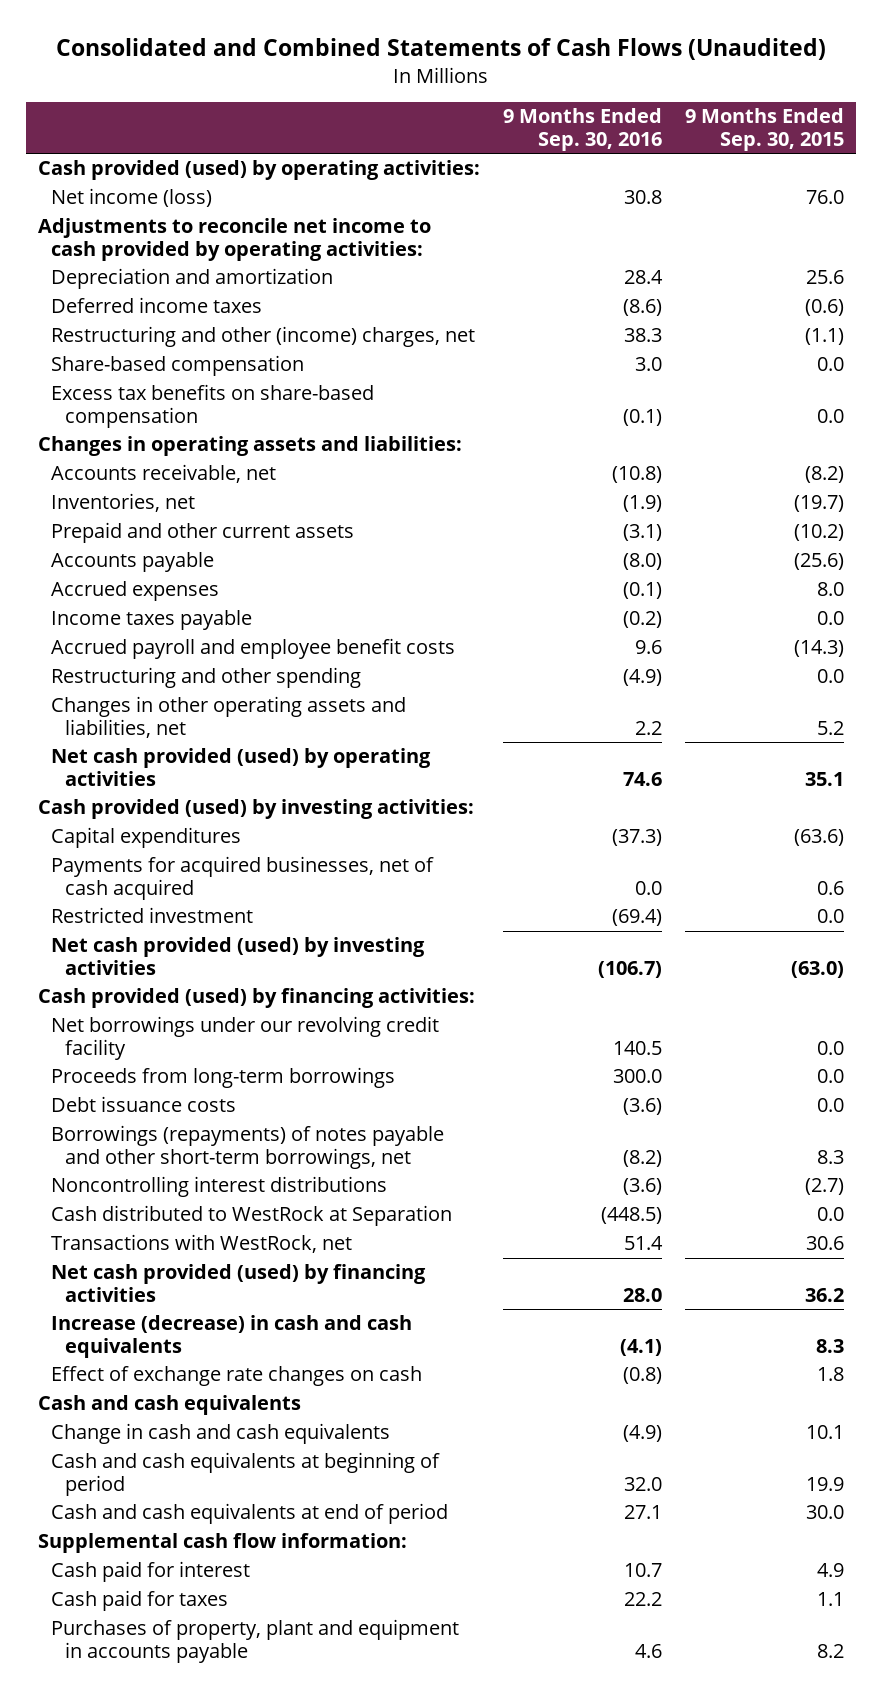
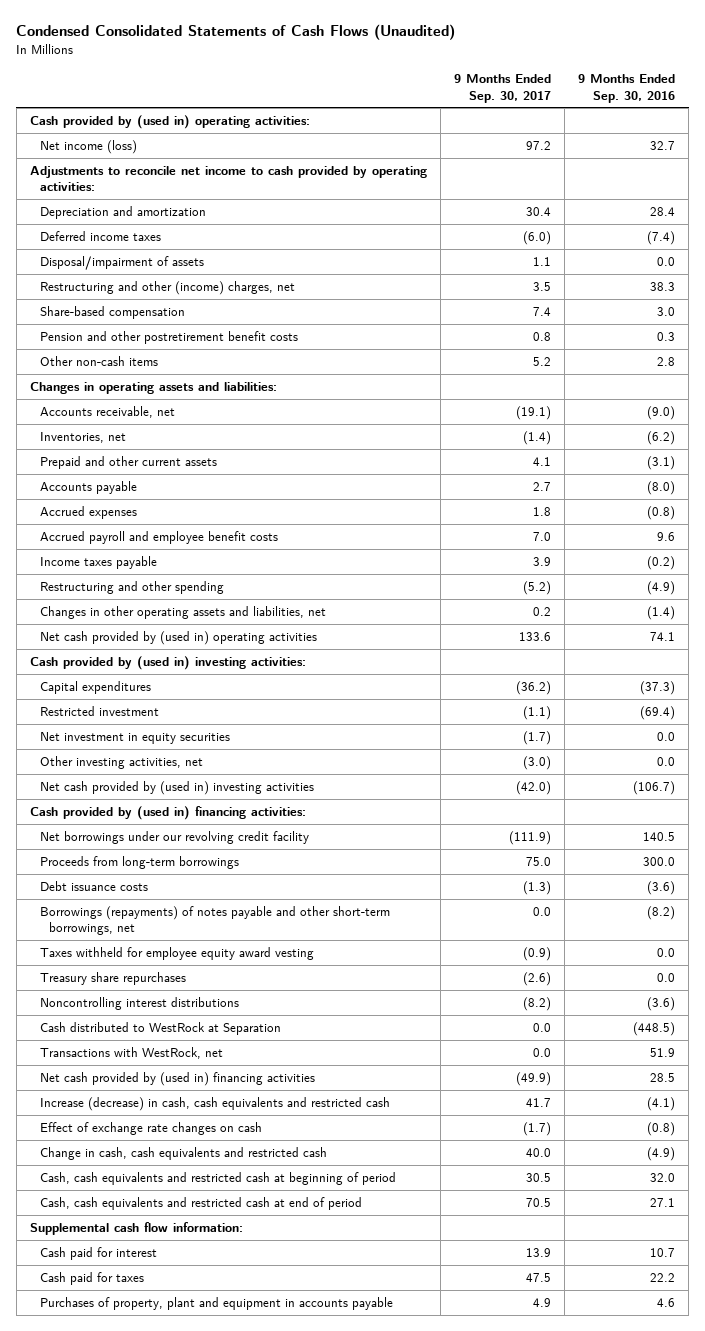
[55,38,826,61] Consolidated and Combined Statements of Cash Flows (Unaudited) -> [16,24,456,41] Condensed Consolidated Statements of Cash Flows (Unaudited)
[684,108,844,151] 9 Months Ended Sep. 30, 2015 -> none
none -> [453,74,551,103] 9 Months Ended Sep. 30, 2017
[37,160,480,181] Cash provided (used) by operating activities: -> [29,114,310,129] Cash provided by (used in) operating activities:
[623,190,662,205] 30.8 -> [650,140,676,150] 32.7
[622,299,662,317] (8.6) -> [647,230,676,245] (7.4)
none -> [39,255,204,270] Disposal/impairment of assets
[51,384,375,428] Excess tax benefits on share-based compensation -> none
none -> [39,330,298,344] Pension and other postretirement benefit costs
none -> [39,355,158,366] Other non-cash items
[611,466,662,484] (10.8) -> [647,405,676,420] (9.0)
[622,495,662,513] (1.9) -> [647,430,676,445] (6.2)
[622,582,662,600] (0.1) -> [647,505,676,520] (0.8)
[51,610,253,631] Income taxes payable -> [39,555,157,569] Income taxes payable
[634,720,662,735] 2.2 -> [647,605,676,620] (1.4)
[51,748,432,786] Net cash provided (used) by operating activities -> [39,630,317,645] Net cash provided by (used in) operating activities
[622,771,662,786] 74.6 -> [650,631,676,641] 74.1
[37,799,474,820] Cash provided (used) by investing activities: -> [29,655,306,670] Cash provided by (used in) investing activities:
[51,856,435,900] Payments for acquired businesses, net of cash acquired -> none
none -> [39,731,230,744] Net investment in equity securities
none -> [39,755,203,769] Other investing activities, net
[51,937,426,975] Net cash provided (used) by investing activities -> [39,780,314,795] Net cash provided by (used in) investing activities
[37,988,475,1009] Cash provided (used) by financing activities: -> [29,805,306,820] Cash provided by (used in) financing activities:
none -> [39,946,314,960] Taxes withheld for employee equity award vesting
none -> [39,971,186,985] Treasury share repurchases
[623,1236,663,1251] 51.4 -> [650,1047,676,1057] 51.9
[51,1264,427,1302] Net cash provided (used) by financing activities -> [39,1071,315,1086] Net cash provided by (used in) financing activities
[622,1287,662,1302] 28.0 -> [650,1072,676,1082] 28.5
[51,1315,413,1358] Increase (decrease) in cash and cash equivalents -> [39,1096,390,1111] Increase (decrease) in cash, cash equivalents and restricted cash
[37,1395,301,1416] Cash and cash equivalents -> none
[51,1423,391,1445] Change in cash and cash equivalents -> [39,1146,327,1160] Change in cash, cash equivalents and restricted cash
[51,1452,441,1496] Cash and cash equivalents at beginning of period -> [39,1171,396,1185] Cash, cash equivalents and restricted cash at beginning of period
[51,1503,449,1525] Cash and cash equivalents at end of period -> [39,1196,362,1210] Cash, cash equivalents and restricted cash at end of period

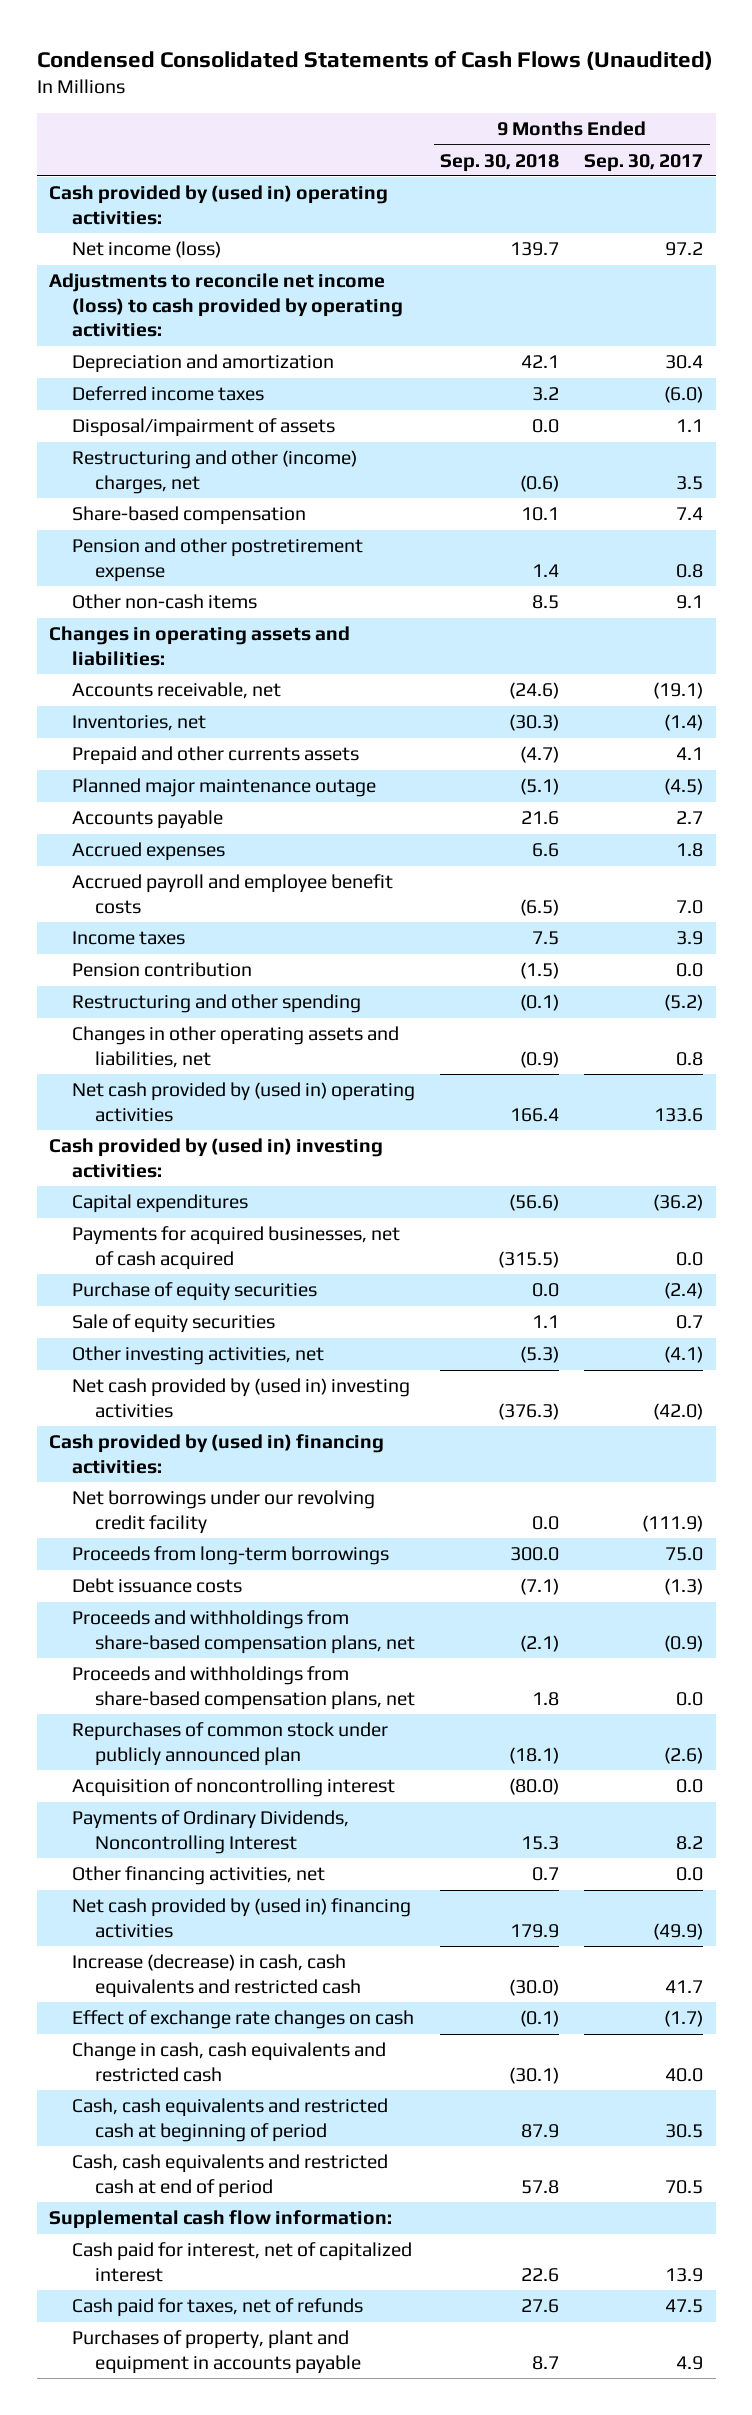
[578,74,676,103] 9 Months Ended Sep. 30, 2016 -> none
none -> [440,153,560,172] Sep. 30, 2018
[29,165,427,192] Adjustments to reconcile net income to cash provided by operating activities: -> [49,273,404,338] Adjustments to reconcile net income (loss) to cash provided by operating activities:
[39,330,298,344] Pension and other postretirement benefit costs -> [72,538,364,582] Pension and other postretirement expense
[532,356,551,366] 5.2 -> [676,595,704,610] 9.1
[39,455,217,469] Prepaid and other current assets -> [72,746,360,766] Prepaid and other currents assets
none -> [72,778,377,798] Planned major maintenance outage
[39,555,157,569] Income taxes payable -> [72,931,186,946] Income taxes
none -> [72,962,253,978] Pension contribution
[532,606,551,616] 0.2 -> [676,1051,704,1066] 0.8
[39,705,159,716] Restricted investment -> none
[39,731,230,744] Net investment in equity securities -> none
none -> [72,1226,401,1270] Payments for acquired businesses, net of cash acquired
none -> [72,1282,318,1302] Purchase of equity securities
none -> [72,1314,276,1334] Sale of equity securities
[522,755,551,770] (3.0) -> [664,1346,704,1364] (4.1)
[39,905,390,936] Borrowings (repayments) of notes payable and other short-term borrowings, net -> none
[39,1021,281,1035] Cash distributed to WestRock at Separation -> none
[39,1046,223,1059] Transactions with WestRock, net -> none
[39,946,314,960] Taxes withheld for employee equity award vesting -> [72,1610,415,1654] Proceeds and withholdings from share-based compensation plans, net
none -> [72,1666,415,1710] Proceeds and withholdings from share-based compensation plans, net
[39,971,186,985] Treasury share repurchases -> [72,1722,389,1766] Repurchases of common stock under publicly announced plan
[39,996,239,1010] Noncontrolling interest distributions -> [72,1778,396,1798] Acquisition of noncontrolling interest
[522,996,551,1011] (8.2) -> [676,1779,704,1794] 0.0
none -> [72,1810,350,1854] Payments of Ordinary Dividends, Noncontrolling Interest
none -> [72,1866,326,1886] Other financing activities, net
[39,1246,157,1260] Cash paid for interest -> [72,2242,413,2282] Cash paid for interest, net of capitalized interest
[39,1271,144,1285] Cash paid for taxes -> [72,2298,364,2318] Cash paid for taxes, net of refunds

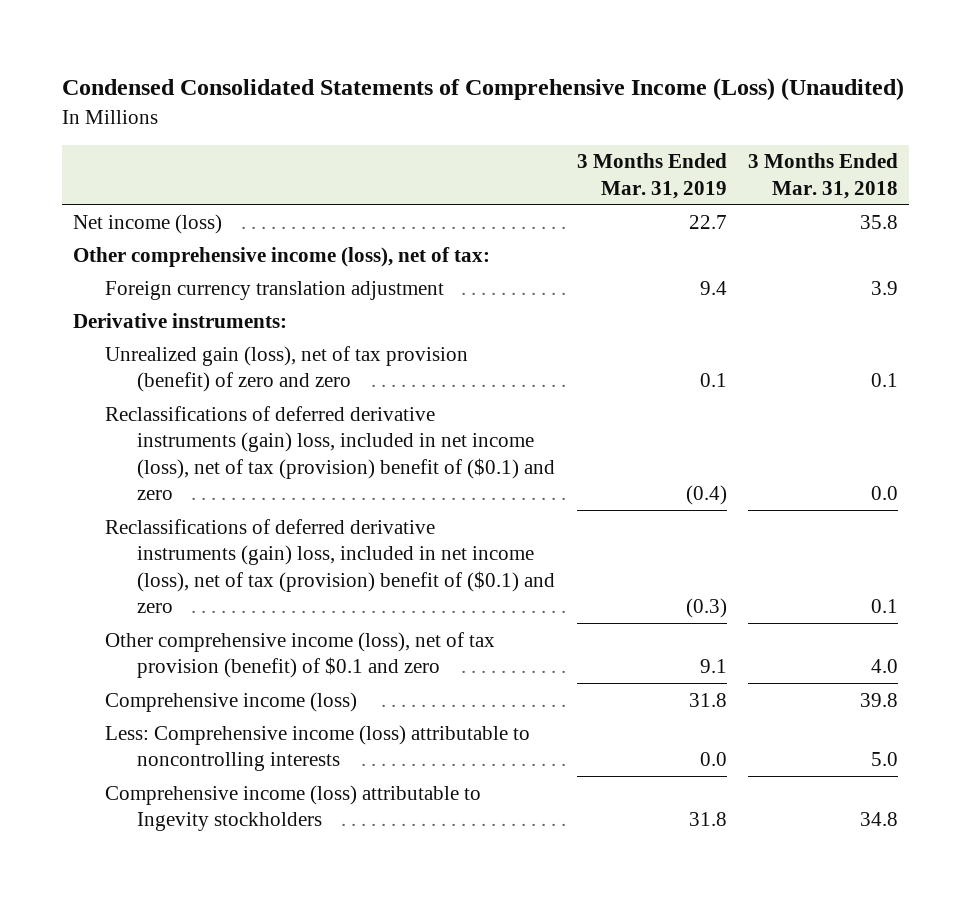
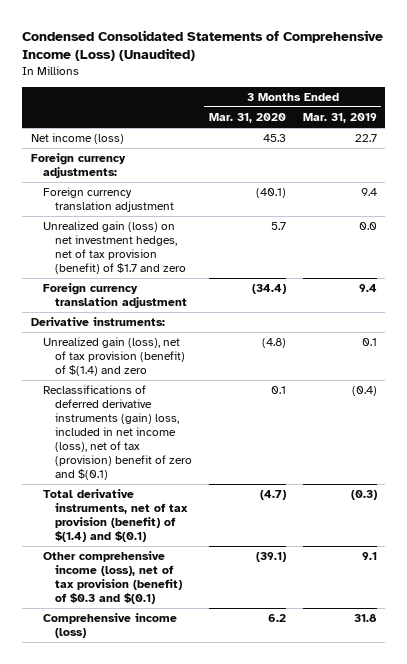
[748,153,899,199] 3 Months Ended Mar. 31, 2018 -> none
none -> [208,113,286,124] Mar. 31, 2020
[73,246,491,267] Other comprehensive income (loss), net of tax: -> none
none -> [30,153,126,179] Foreign currency adjustments:
none -> [42,221,186,274] Unrealized gain (loss) on net investment hedges, net of tax provision (benefit) of $1.7 and zero
none -> [42,283,187,309] Foreign currency translation adjustment
[105,345,469,393] Unrealized gain (loss), net of tax provision (benefit) of zero and zero -> [42,337,185,376] Unrealized gain (loss), net of tax provision (benefit) of $(1.4) and zero
[105,405,556,501] Reclassifications of deferred derivative instruments (gain) loss, included in net income (loss), net of tax (provision) benefit of ($0.1) and zero -> [42,385,192,480] Reclassifications of deferred derivative instruments (gain) loss, included in net income (loss), net of tax (provision) benefit of zero and $(0.1)
[105,518,556,614] Reclassifications of deferred derivative instruments (gain) loss, included in net income (loss), net of tax (provision) benefit of ($0.1) and zero -> [42,489,188,542] Total derivative instruments, net of tax provision (benefit) of $(1.4) and $(0.1)
[105,631,496,679] Other comprehensive income (loss), net of tax provision (benefit) of $0.1 and zero -> [42,551,182,604] Other comprehensive income (loss), net of tax provision (benefit) of $0.3 and $(0.1)
[105,724,531,772] Less: Comprehensive income (loss) attributable to noncontrolling interests -> none
[105,784,482,832] Comprehensive income (loss) attributable to Ingevity stockholders -> none

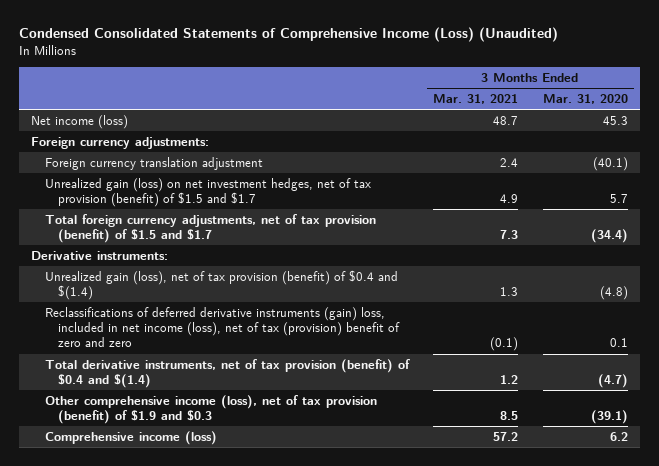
[302,113,377,124] Mar. 31, 2019 -> none
none -> [433,94,519,105] Mar. 31, 2021
[42,221,186,274] Unrealized gain (loss) on net investment hedges, net of tax provision (benefit) of $1.7 and zero -> [44,177,371,208] Unrealized gain (loss) on net investment hedges, net of tax provision (benefit) of $1.5 and $1.7
[42,283,187,309] Foreign currency translation adjustment -> [44,213,376,244] Total foreign currency adjustments, net of tax provision (benefit) of $1.5 and $1.7
[42,337,185,376] Unrealized gain (loss), net of tax provision (benefit) of $(1.4) and zero -> [44,269,398,301] Unrealized gain (loss), net of tax provision (benefit) of $0.4 and $(1.4)
[42,385,192,480] Reclassifications of deferred derivative instruments (gain) loss, included in net income (loss), net of tax (provision) benefit of zero and $(0.1) -> [44,306,401,348] Reclassifications of deferred derivative instruments (gain) loss, included in net income (loss), net of tax (provision) benefit of zero and zero
[42,489,188,542] Total derivative instruments, net of tax provision (benefit) of $(1.4) and $(0.1) -> [44,358,410,389] Total derivative instruments, net of tax provision (benefit) of $0.4 and $(1.4)
[42,551,182,604] Other comprehensive income (loss), net of tax provision (benefit) of $0.3 and $(0.1) -> [44,394,377,425] Other comprehensive income (loss), net of tax provision (benefit) of $1.9 and $0.3

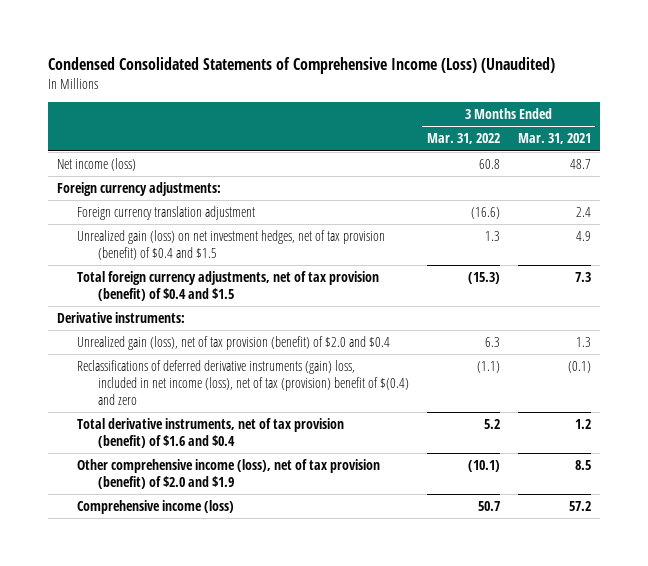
[542,94,628,105] Mar. 31, 2020 -> none
none -> [426,133,500,145] Mar. 31, 2022
[44,177,371,208] Unrealized gain (loss) on net investment hedges, net of tax provision (benefit) of $1.5 and $1.7 -> [77,229,386,260] Unrealized gain (loss) on net investment hedges, net of tax provision (benefit) of $0.4 and $1.5
[44,213,376,244] Total foreign currency adjustments, net of tax provision (benefit) of $1.5 and $1.7 -> [77,270,380,301] Total foreign currency adjustments, net of tax provision (benefit) of $0.4 and $1.5
[44,269,398,301] Unrealized gain (loss), net of tax provision (benefit) of $0.4 and $(1.4) -> [77,335,391,350] Unrealized gain (loss), net of tax provision (benefit) of $2.0 and $0.4
[44,306,401,348] Reclassifications of deferred derivative instruments (gain) loss, included in net income (loss), net of tax (provision) benefit of zero and zero -> [77,359,409,405] Reclassifications of deferred derivative instruments (gain) loss, included in net income (loss), net of tax (provision) benefit of $(0.4) and zero
[44,358,410,389] Total derivative instruments, net of tax provision (benefit) of $0.4 and $(1.4) -> [77,417,345,448] Total derivative instruments, net of tax provision (benefit) of $1.6 and $0.4
[44,394,377,425] Other comprehensive income (loss), net of tax provision (benefit) of $1.9 and $0.3 -> [77,458,381,489] Other comprehensive income (loss), net of tax provision (benefit) of $2.0 and $1.9

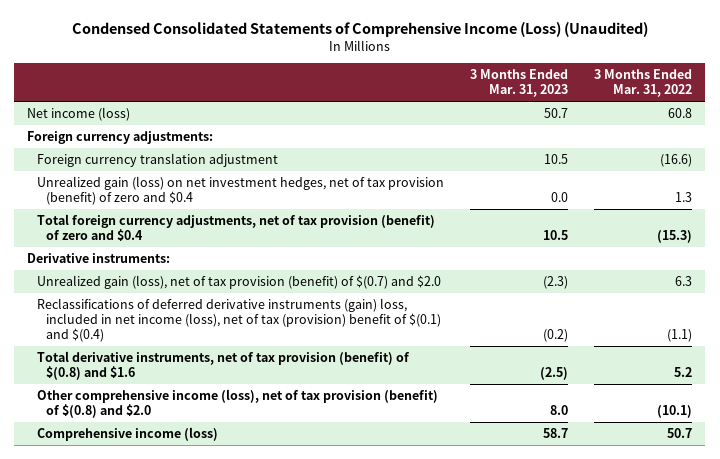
[517,133,591,145] Mar. 31, 2021 -> none
none -> [470,69,569,98] 3 Months Ended Mar. 31, 2023
[77,229,386,260] Unrealized gain (loss) on net investment hedges, net of tax provision (benefit) of $0.4 and $1.5 -> [36,176,444,206] Unrealized gain (loss) on net investment hedges, net of tax provision (benefit) of zero and $0.4
[77,270,380,301] Total foreign currency adjustments, net of tax provision (benefit) of $0.4 and $1.5 -> [36,214,435,242] Total foreign currency adjustments, net of tax provision (benefit) of zero and $0.4
[77,335,391,350] Unrealized gain (loss), net of tax provision (benefit) of $2.0 and $0.4 -> [36,275,441,290] Unrealized gain (loss), net of tax provision (benefit) of $(0.7) and $2.0
[77,359,409,405] Reclassifications of deferred derivative instruments (gain) loss, included in net income (loss), net of tax (provision) benefit of $(0.4) and zero -> [36,298,441,342] Reclassifications of deferred derivative instruments (gain) loss, included in net income (loss), net of tax (provision) benefit of $(0.1) and $(0.4)
[77,417,345,448] Total derivative instruments, net of tax provision (benefit) of $1.6 and $0.4 -> [36,351,410,381] Total derivative instruments, net of tax provision (benefit) of $(0.8) and $1.6
[77,458,381,489] Other comprehensive income (loss), net of tax provision (benefit) of $2.0 and $1.9 -> [36,389,438,419] Other comprehensive income (loss), net of tax provision (benefit) of $(0.8) and $2.0

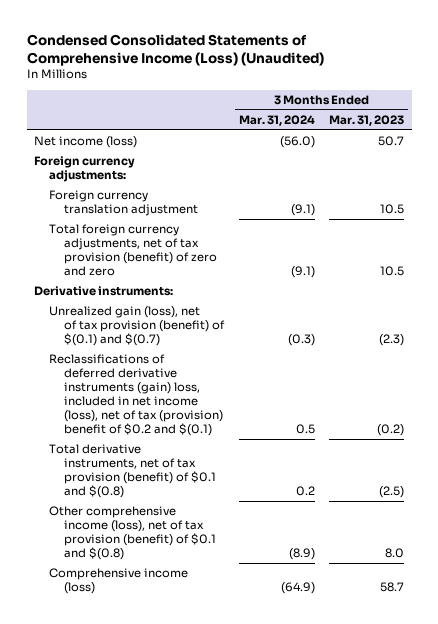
[594,69,693,98] 3 Months Ended Mar. 31, 2022 -> none
none -> [238,115,315,127] Mar. 31, 2024
[36,176,444,206] Unrealized gain (loss) on net investment hedges, net of tax provision (benefit) of zero and $0.4 -> none
[36,214,435,242] Total foreign currency adjustments, net of tax provision (benefit) of zero and $0.4 -> [48,224,217,277] Total foreign currency adjustments, net of tax provision (benefit) of zero and zero
[36,275,441,290] Unrealized gain (loss), net of tax provision (benefit) of $(0.7) and $2.0 -> [48,306,225,347] Unrealized gain (loss), net of tax provision (benefit) of $(0.1) and $(0.7)
[36,298,441,342] Reclassifications of deferred derivative instruments (gain) loss, included in net income (loss), net of tax (provision) benefit of $(0.1) and $(0.4) -> [48,354,223,437] Reclassifications of deferred derivative instruments (gain) loss, included in net income (loss), net of tax (provision) benefit of $0.2 and $(0.1)
[36,351,410,381] Total derivative instruments, net of tax provision (benefit) of $(0.8) and $1.6 -> [48,444,216,499] Total derivative instruments, net of tax provision (benefit) of $0.1 and $(0.8)
[36,389,438,419] Other comprehensive income (loss), net of tax provision (benefit) of $(0.8) and $2.0 -> [48,506,216,561] Other comprehensive income (loss), net of tax provision (benefit) of $0.1 and $(0.8)

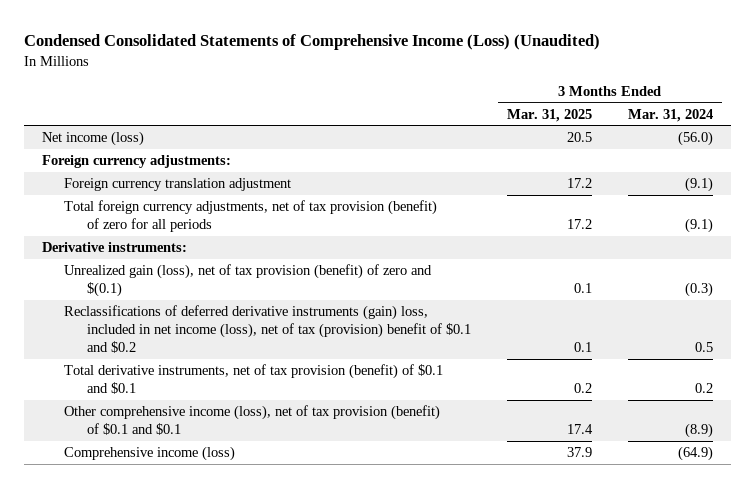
[329,115,405,127] Mar. 31, 2023 -> none
none -> [506,108,592,122] Mar. 31, 2025
[48,224,217,277] Total foreign currency adjustments, net of tax provision (benefit) of zero and zero -> [64,200,438,232] Total foreign currency adjustments, net of tax provision (benefit) of zero for all periods
[48,306,225,347] Unrealized gain (loss), net of tax provision (benefit) of $(0.1) and $(0.7) -> [64,264,433,297] Unrealized gain (loss), net of tax provision (benefit) of zero and $(0.1)
[48,354,223,437] Reclassifications of deferred derivative instruments (gain) loss, included in net income (loss), net of tax (provision) benefit of $0.2 and $(0.1) -> [64,305,471,353] Reclassifications of deferred derivative instruments (gain) loss, included in net income (loss), net of tax (provision) benefit of $0.1 and $0.2
[48,444,216,499] Total derivative instruments, net of tax provision (benefit) of $0.1 and $(0.8) -> [64,364,444,394] Total derivative instruments, net of tax provision (benefit) of $0.1 and $0.1
[48,506,216,561] Other comprehensive income (loss), net of tax provision (benefit) of $0.1 and $(0.8) -> [64,405,441,435] Other comprehensive income (loss), net of tax provision (benefit) of $0.1 and $0.1

